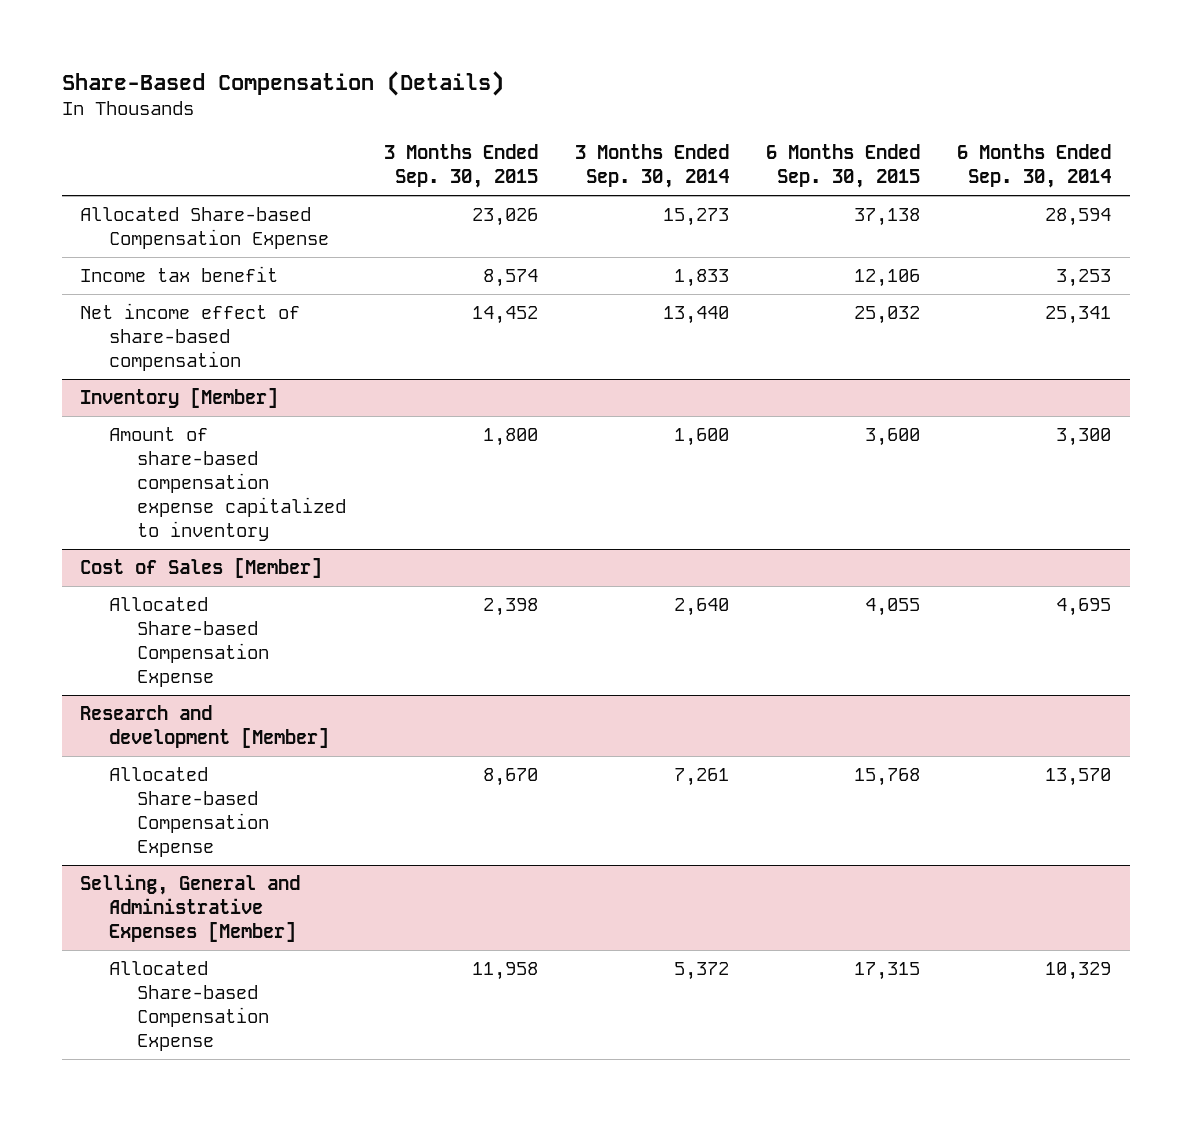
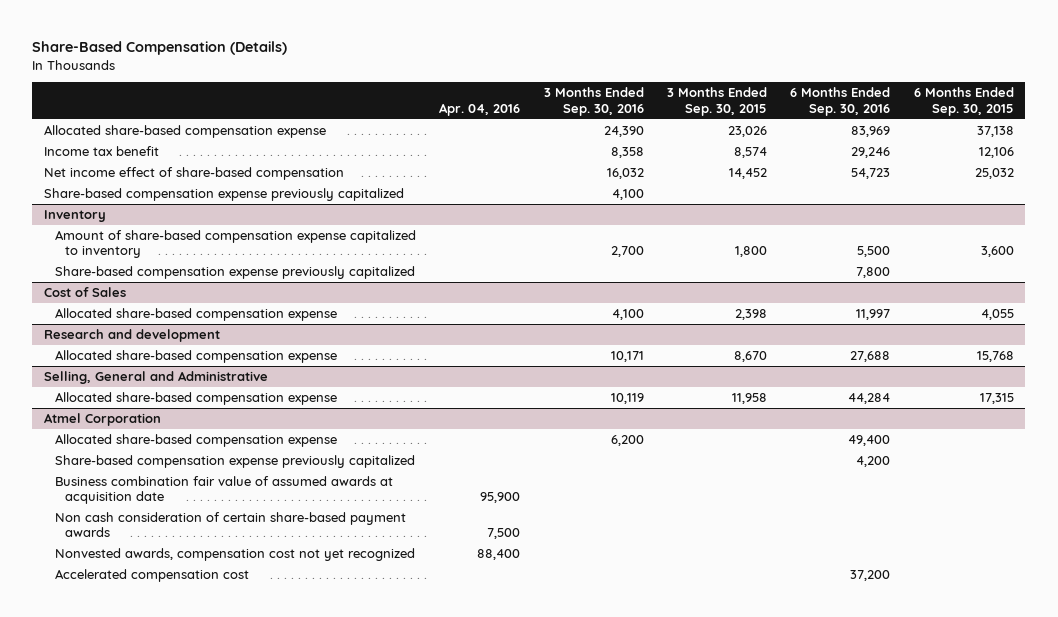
[574,143,729,188] 3 Months Ended Sep. 30, 2014 -> none
[957,143,1112,188] 6 Months Ended Sep. 30, 2014 -> none
none -> [439,102,521,116] Apr. 04, 2016
none -> [543,87,644,116] 3 Months Ended Sep. 30, 2016
none -> [790,87,891,116] 6 Months Ended Sep. 30, 2016
[80,207,329,250] Allocated Share-based Compensation Expense -> [44,125,327,139] Allocated share-based compensation expense
none -> [44,188,405,202] Share-based compensation expense previously capitalized
[80,388,279,409] Inventory [Member] -> [44,210,107,223] Inventory
none -> [54,266,415,280] Share-based compensation expense previously capitalized
[80,558,323,579] Cost of Sales [Member] -> [44,287,127,298] Cost of Sales
[108,597,270,687] Allocated Share-based Compensation Expense -> [54,308,337,322] Allocated share-based compensation expense
[80,705,329,749] Research and development [Member] -> [44,329,221,343] Research and development
[108,767,270,857] Allocated Share-based Compensation Expense -> [54,350,337,364] Allocated share-based compensation expense
[80,874,301,943] Selling, General and Administrative Expenses [Member] -> [44,371,269,385] Selling, General and Administrative
[108,961,270,1051] Allocated Share-based Compensation Expense -> [54,392,337,406] Allocated share-based compensation expense
none -> [44,413,162,427] Atmel Corporation
none -> [54,434,337,448] Allocated share-based compensation expense
none -> [54,455,415,469] Share-based compensation expense previously capitalized
none -> [54,476,393,505] Business combination fair value of assumed awards at acquisition date
none -> [54,512,406,538] Non cash consideration of certain share-based payment awards
none -> [54,548,415,562] Nonvested awards, compensation cost not yet recognized
none -> [54,569,249,583] Accelerated compensation cost

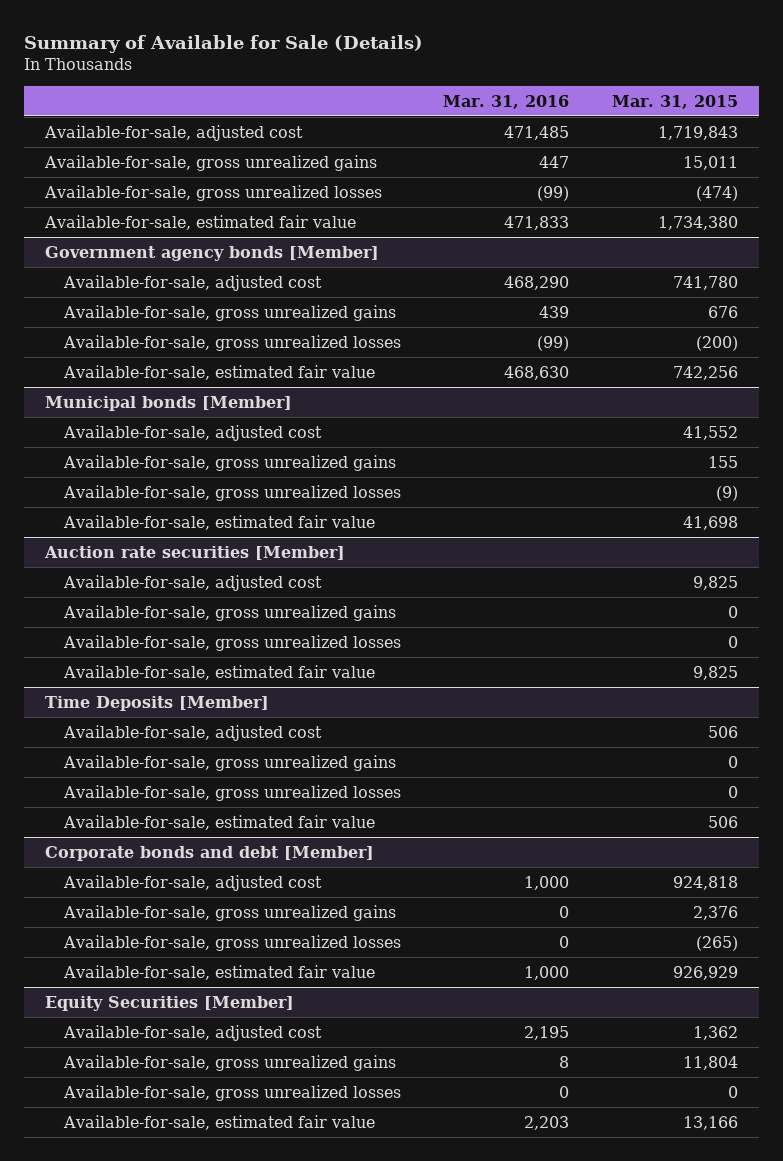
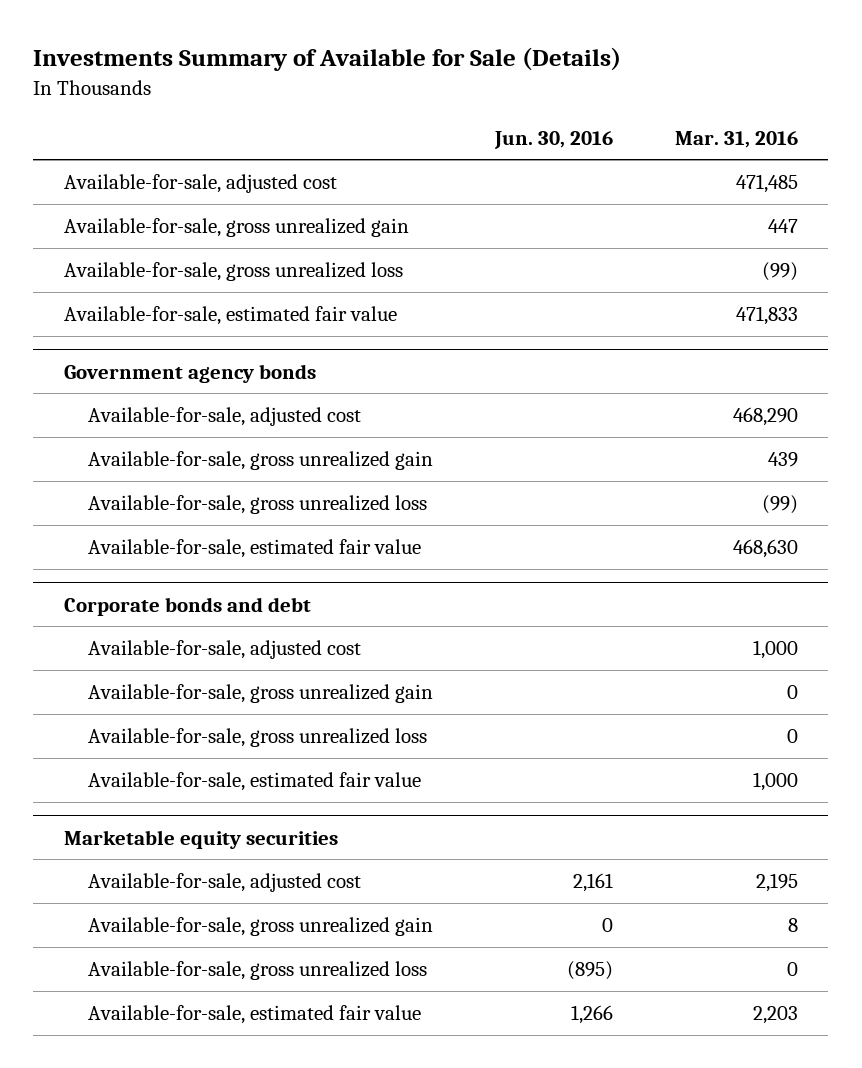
[24,34,424,53] Summary of Available for Sale (Details) -> [33,47,622,72] Investments Summary of Available for Sale (Details)
[611,94,738,109] Mar. 31, 2015 -> none
none -> [493,130,613,149] Jun. 30, 2016
[44,154,378,171] Available-for-sale, gross unrealized gains -> [64,218,410,238] Available-for-sale, gross unrealized gain
[44,184,383,201] Available-for-sale, gross unrealized losses -> [64,262,404,282] Available-for-sale, gross unrealized loss
[45,245,380,261] Government agency bonds [Member] -> [64,363,317,383] Government agency bonds
[63,304,397,321] Available-for-sale, gross unrealized gains -> [88,451,434,471] Available-for-sale, gross unrealized gain
[63,334,402,351] Available-for-sale, gross unrealized losses -> [88,495,428,515] Available-for-sale, gross unrealized loss
[45,395,293,411] Municipal bonds [Member] -> none
[63,424,323,441] Available-for-sale, adjusted cost -> none
[63,454,397,471] Available-for-sale, gross unrealized gains -> none
[63,484,402,501] Available-for-sale, gross unrealized losses -> none
[63,514,376,530] Available-for-sale, estimated fair value -> none
[44,545,346,560] Auction rate securities [Member] -> none
[63,574,323,591] Available-for-sale, adjusted cost -> none
[63,604,397,621] Available-for-sale, gross unrealized gains -> none
[63,634,402,651] Available-for-sale, gross unrealized losses -> none
[63,664,376,680] Available-for-sale, estimated fair value -> none
[45,695,270,711] Time Deposits [Member] -> none
[63,724,323,741] Available-for-sale, adjusted cost -> none
[63,754,397,771] Available-for-sale, gross unrealized gains -> none
[63,784,402,801] Available-for-sale, gross unrealized losses -> none
[63,814,376,830] Available-for-sale, estimated fair value -> none
[45,845,375,861] Corporate bonds and debt [Member] -> [64,596,312,616] Corporate bonds and debt
[63,904,397,921] Available-for-sale, gross unrealized gains -> [88,684,434,704] Available-for-sale, gross unrealized gain
[63,934,402,951] Available-for-sale, gross unrealized losses -> [88,728,428,748] Available-for-sale, gross unrealized loss
[45,995,295,1011] Equity Securities [Member] -> [64,829,339,849] Marketable equity securities
[63,1054,397,1071] Available-for-sale, gross unrealized gains -> [88,917,434,937] Available-for-sale, gross unrealized gain
[63,1084,402,1101] Available-for-sale, gross unrealized losses -> [88,961,428,981] Available-for-sale, gross unrealized loss

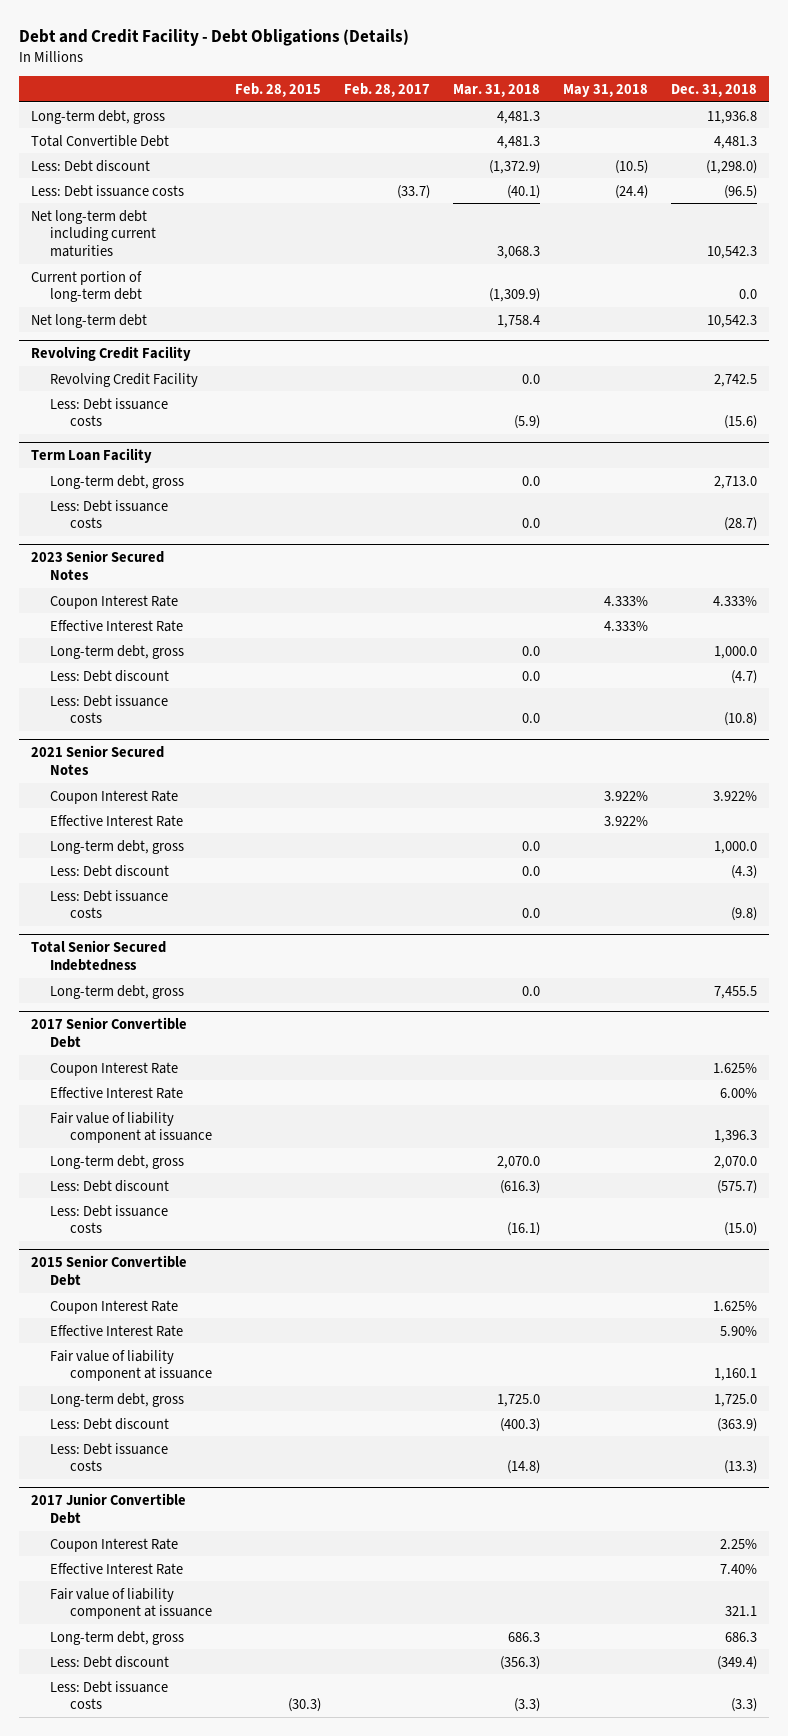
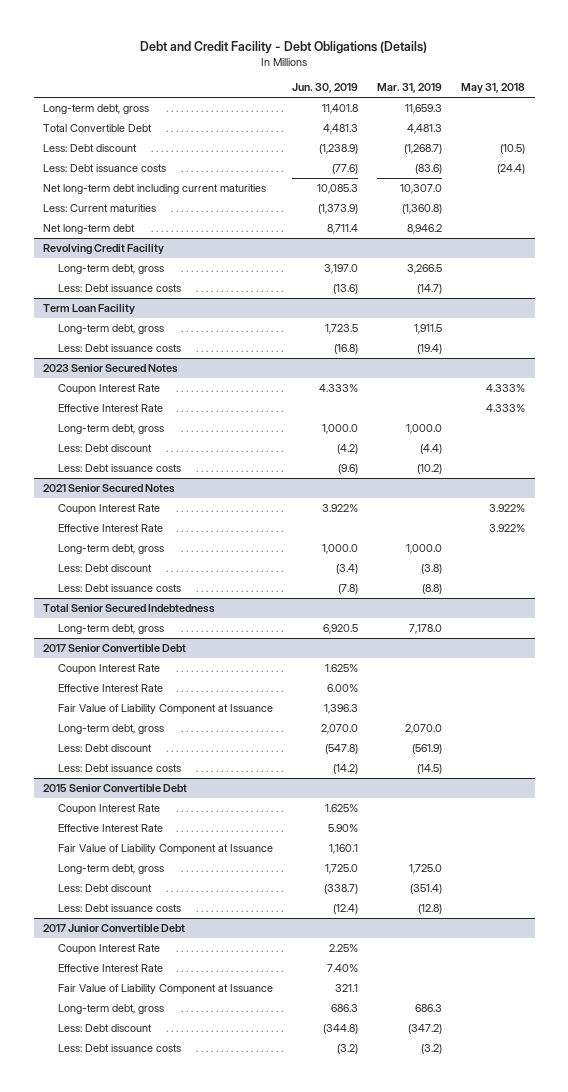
[234,82,321,97] Feb. 28, 2015 -> none
[344,82,431,97] Feb. 28, 2017 -> none
[453,83,541,97] Mar. 31, 2018 -> none
[671,83,758,97] Dec. 31, 2018 -> none
none -> [292,83,359,94] Jun. 30, 2019
none -> [377,83,443,94] Mar. 31, 2019
[30,270,143,303] Current portion of long-term debt -> [43,204,157,213] Less: Current maturities
[50,372,199,387] Revolving Credit Facility -> none
none -> [58,264,165,275] Long-term debt, gross
[50,1111,212,1144] Fair value of liability component at issuance -> [58,704,274,716] Fair Value of Liability Component at Issuance
[50,1349,212,1382] Fair value of liability component at issuance -> [58,844,274,856] Fair Value of Liability Component at Issuance
[50,1587,212,1620] Fair value of liability component at issuance -> [58,984,274,996] Fair Value of Liability Component at Issuance

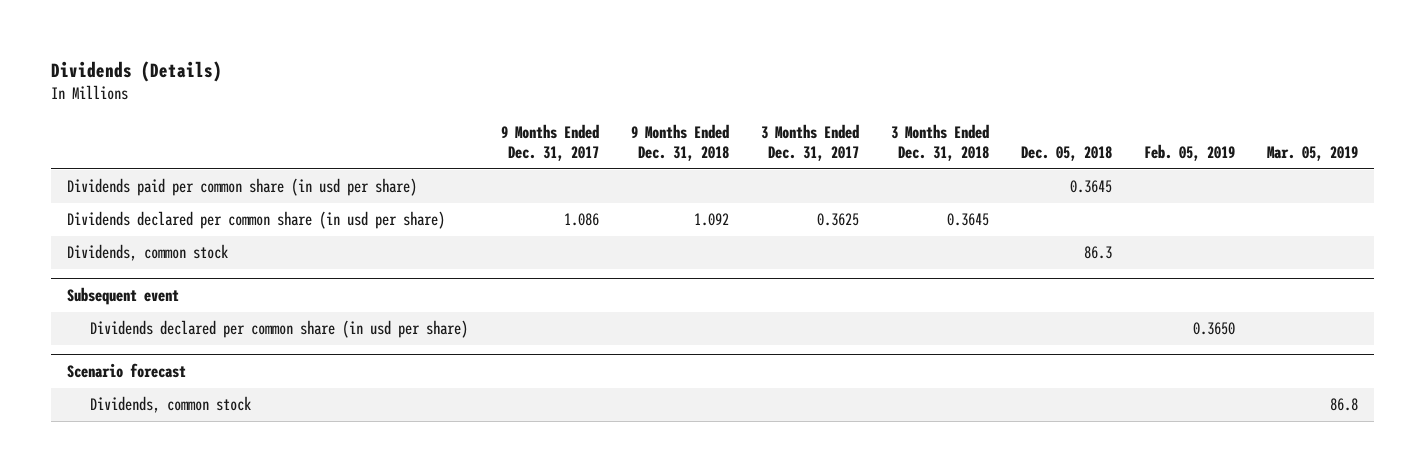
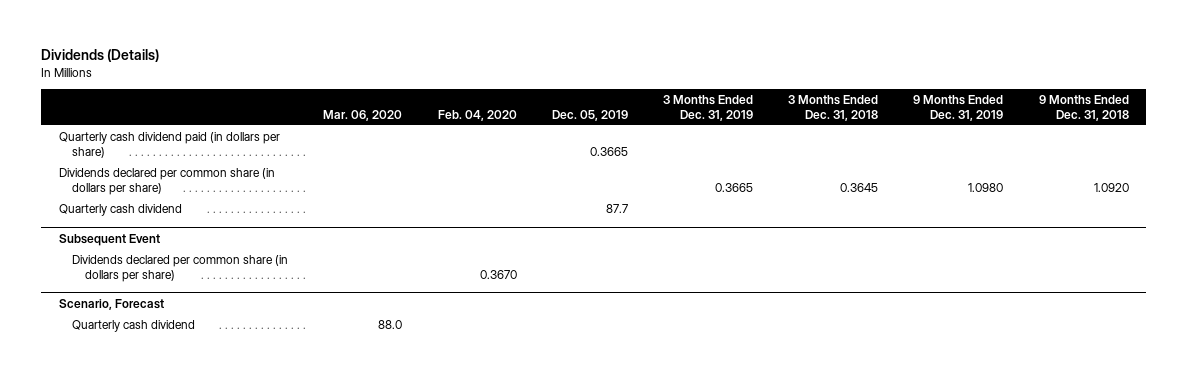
[500,124,599,162] 9 Months Ended Dec. 31, 2017 -> none
[760,124,859,162] 3 Months Ended Dec. 31, 2017 -> none
[1020,146,1112,162] Dec. 05, 2018 -> none
[1143,144,1235,162] Feb. 05, 2019 -> none
[1266,146,1358,162] Mar. 05, 2019 -> none
none -> [323,109,403,121] Mar. 06, 2020
none -> [437,109,517,121] Feb. 04, 2020
none -> [551,109,628,121] Dec. 05, 2019
none -> [662,94,753,121] 3 Months Ended Dec. 31, 2019
none -> [913,94,1004,121] 9 Months Ended Dec. 31, 2019
[67,178,418,197] Dividends paid per common share (in usd per share) -> [59,132,281,158] Quarterly cash dividend paid (in dollars per share)
[67,211,446,230] Dividends declared per common share (in usd per share) -> [59,168,276,195] Dividends declared per common share (in dollars per share)
[693,213,729,227] 1.092 -> [1093,182,1129,192] 1.0920
[67,244,229,262] Dividends, common stock -> [59,204,183,217] Quarterly cash dividend
[67,287,180,306] Subsequent event -> [59,233,161,246] Subsequent Event
[90,320,469,339] Dividends declared per common share (in usd per share) -> [72,255,289,282] Dividends declared per common share (in dollars per share)
[67,363,187,379] Scenario forecast -> [59,298,165,310] Scenario, Forecast
[90,396,252,414] Dividends, common stock -> [72,320,196,333] Quarterly cash dividend

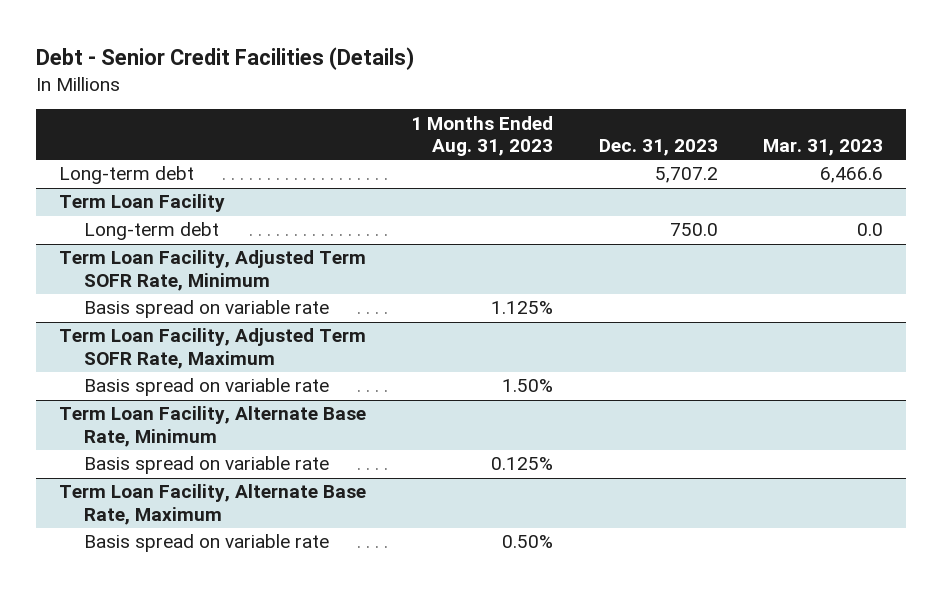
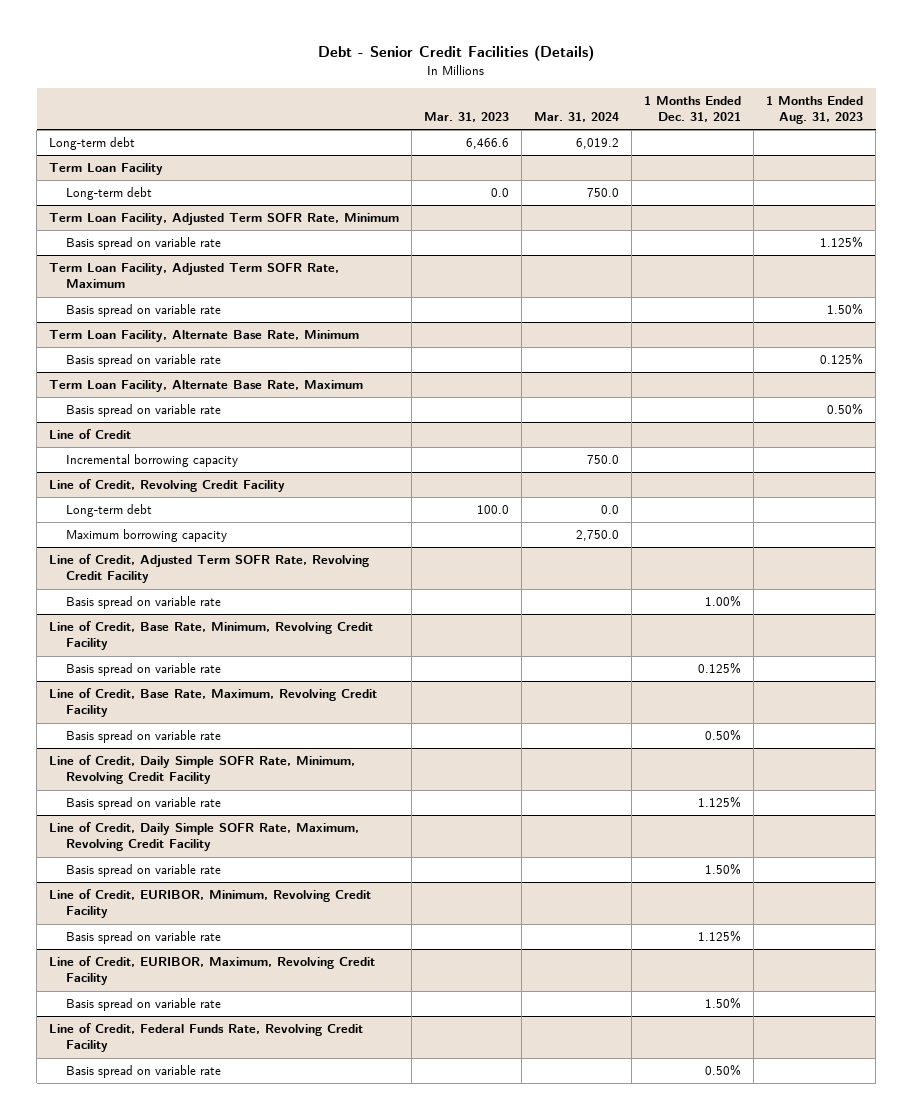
[598,139,718,157] Dec. 31, 2023 -> none
none -> [534,112,620,123] Mar. 31, 2024
none -> [644,96,742,123] 1 Months Ended Dec. 31, 2021
none -> [49,429,132,440] Line of Credit
none -> [65,454,238,468] Incremental borrowing capacity
none -> [49,479,286,493] Line of Credit, Revolving Credit Facility
none -> [65,504,152,518] Long-term debt
none -> [65,529,227,543] Maximum borrowing capacity
none -> [49,554,370,584] Line of Credit, Adjusted Term SOFR Rate, Revolving Credit Facility
none -> [65,596,221,610] Basis spread on variable rate
none -> [49,621,374,651] Line of Credit, Base Rate, Minimum, Revolving Credit Facility
none -> [65,663,221,677] Basis spread on variable rate
none -> [49,688,378,718] Line of Credit, Base Rate, Maximum, Revolving Credit Facility
none -> [65,730,221,744] Basis spread on variable rate
none -> [49,755,356,785] Line of Credit, Daily Simple SOFR Rate, Minimum, Revolving Credit Facility
none -> [65,797,221,811] Basis spread on variable rate
none -> [49,822,360,852] Line of Credit, Daily Simple SOFR Rate, Maximum, Revolving Credit Facility
none -> [65,864,221,878] Basis spread on variable rate
none -> [49,889,372,919] Line of Credit, EURIBOR, Minimum, Revolving Credit Facility
none -> [65,931,221,945] Basis spread on variable rate
none -> [49,956,376,986] Line of Credit, EURIBOR, Maximum, Revolving Credit Facility
none -> [65,998,221,1012] Basis spread on variable rate
none -> [49,1023,364,1053] Line of Credit, Federal Funds Rate, Revolving Credit Facility
none -> [65,1065,221,1079] Basis spread on variable rate

